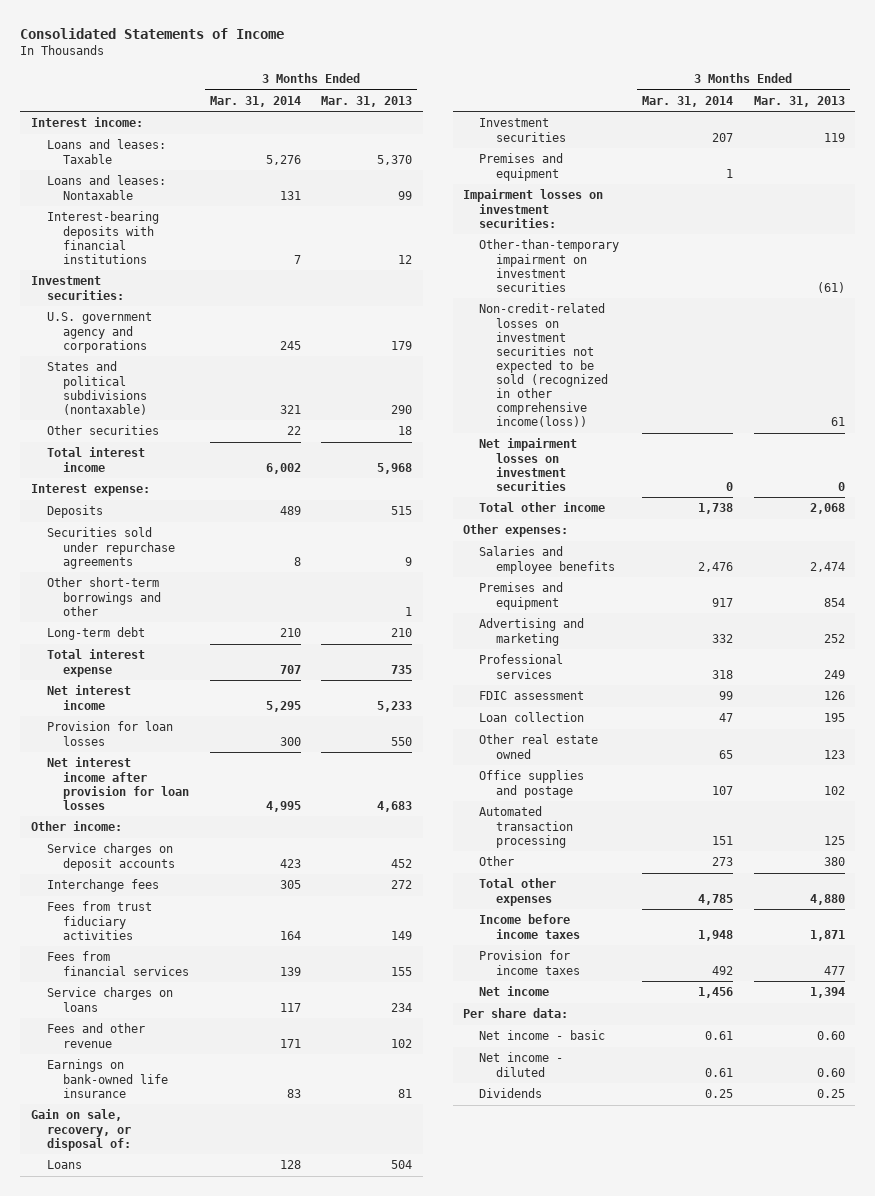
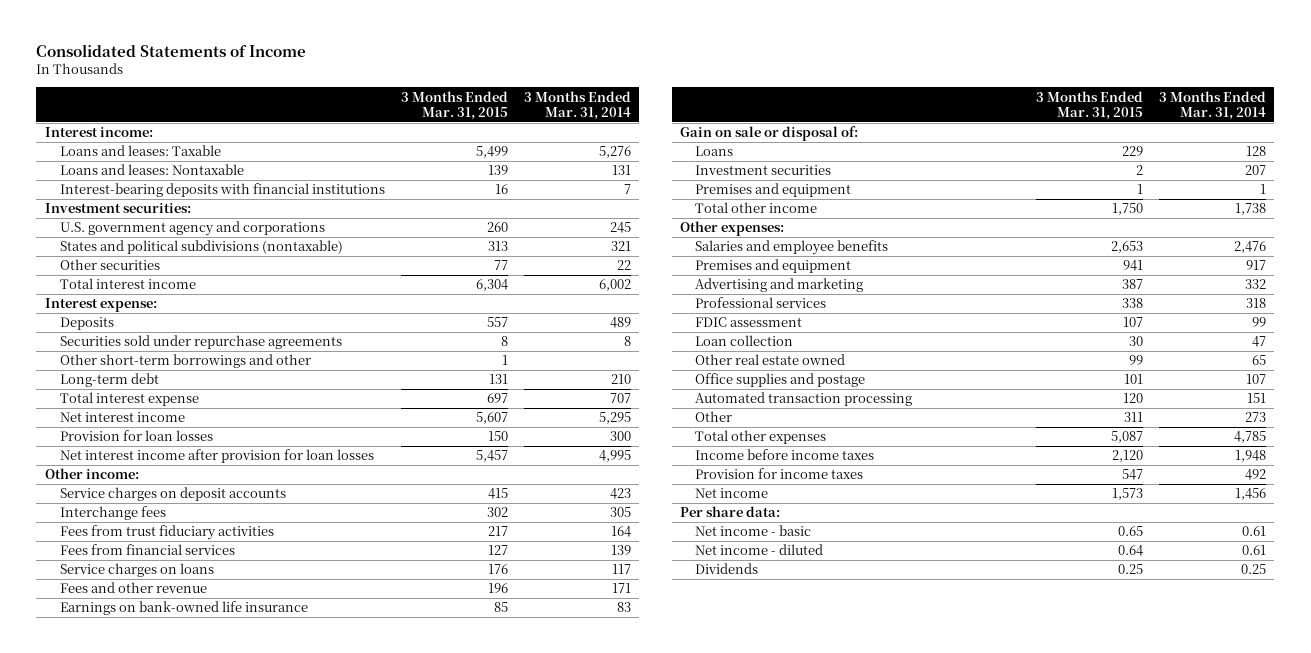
[321,95,413,107] Mar. 31, 2013 -> none
none -> [400,90,508,120] 3 Months Ended Mar. 31, 2015
[30,1109,131,1151] Gain on sale, recovery, or disposal of: -> [679,126,858,142] Gain on sale or disposal of:
[462,189,603,228] Impairment losses on investment securities: -> none
[479,239,620,292] Other-than-temporary impairment on investment securities -> none
[479,303,608,428] Non-credit-related losses on investment securities not expected to be sold (recognized in other comprehensive income(loss)) -> none
[479,438,578,491] Net impairment losses on investment securities -> none

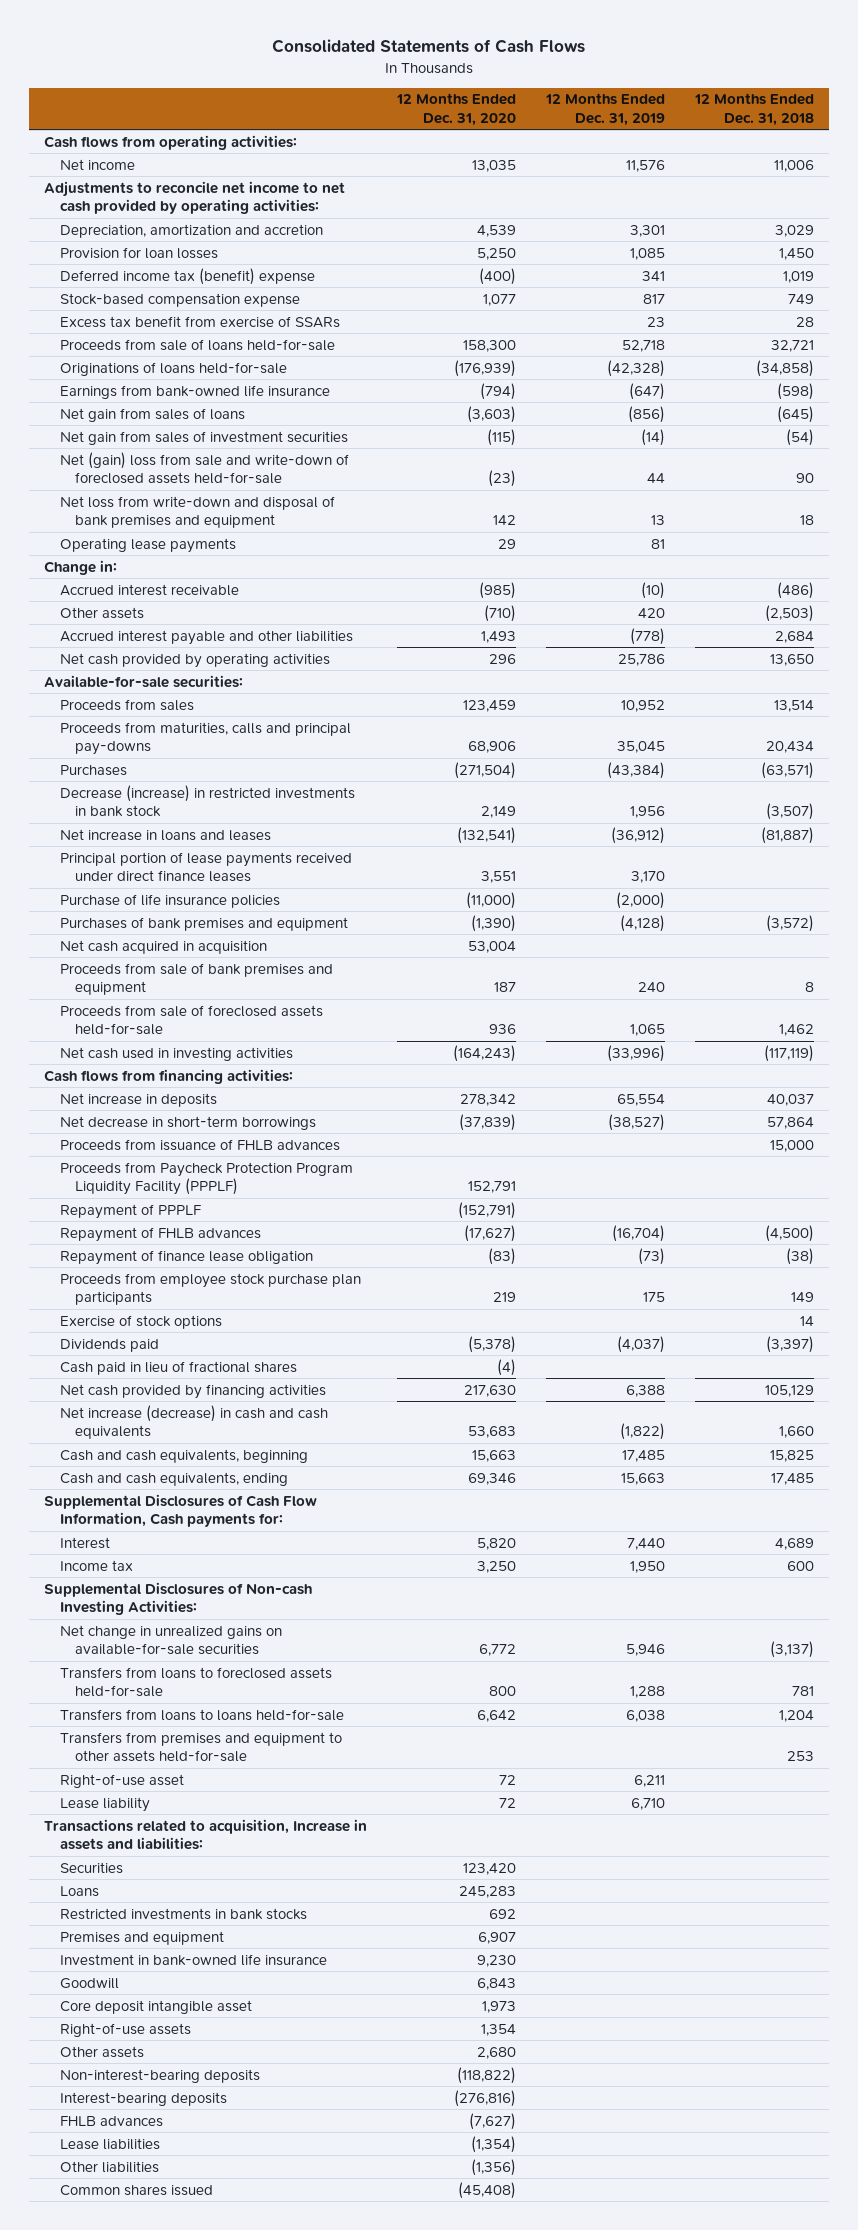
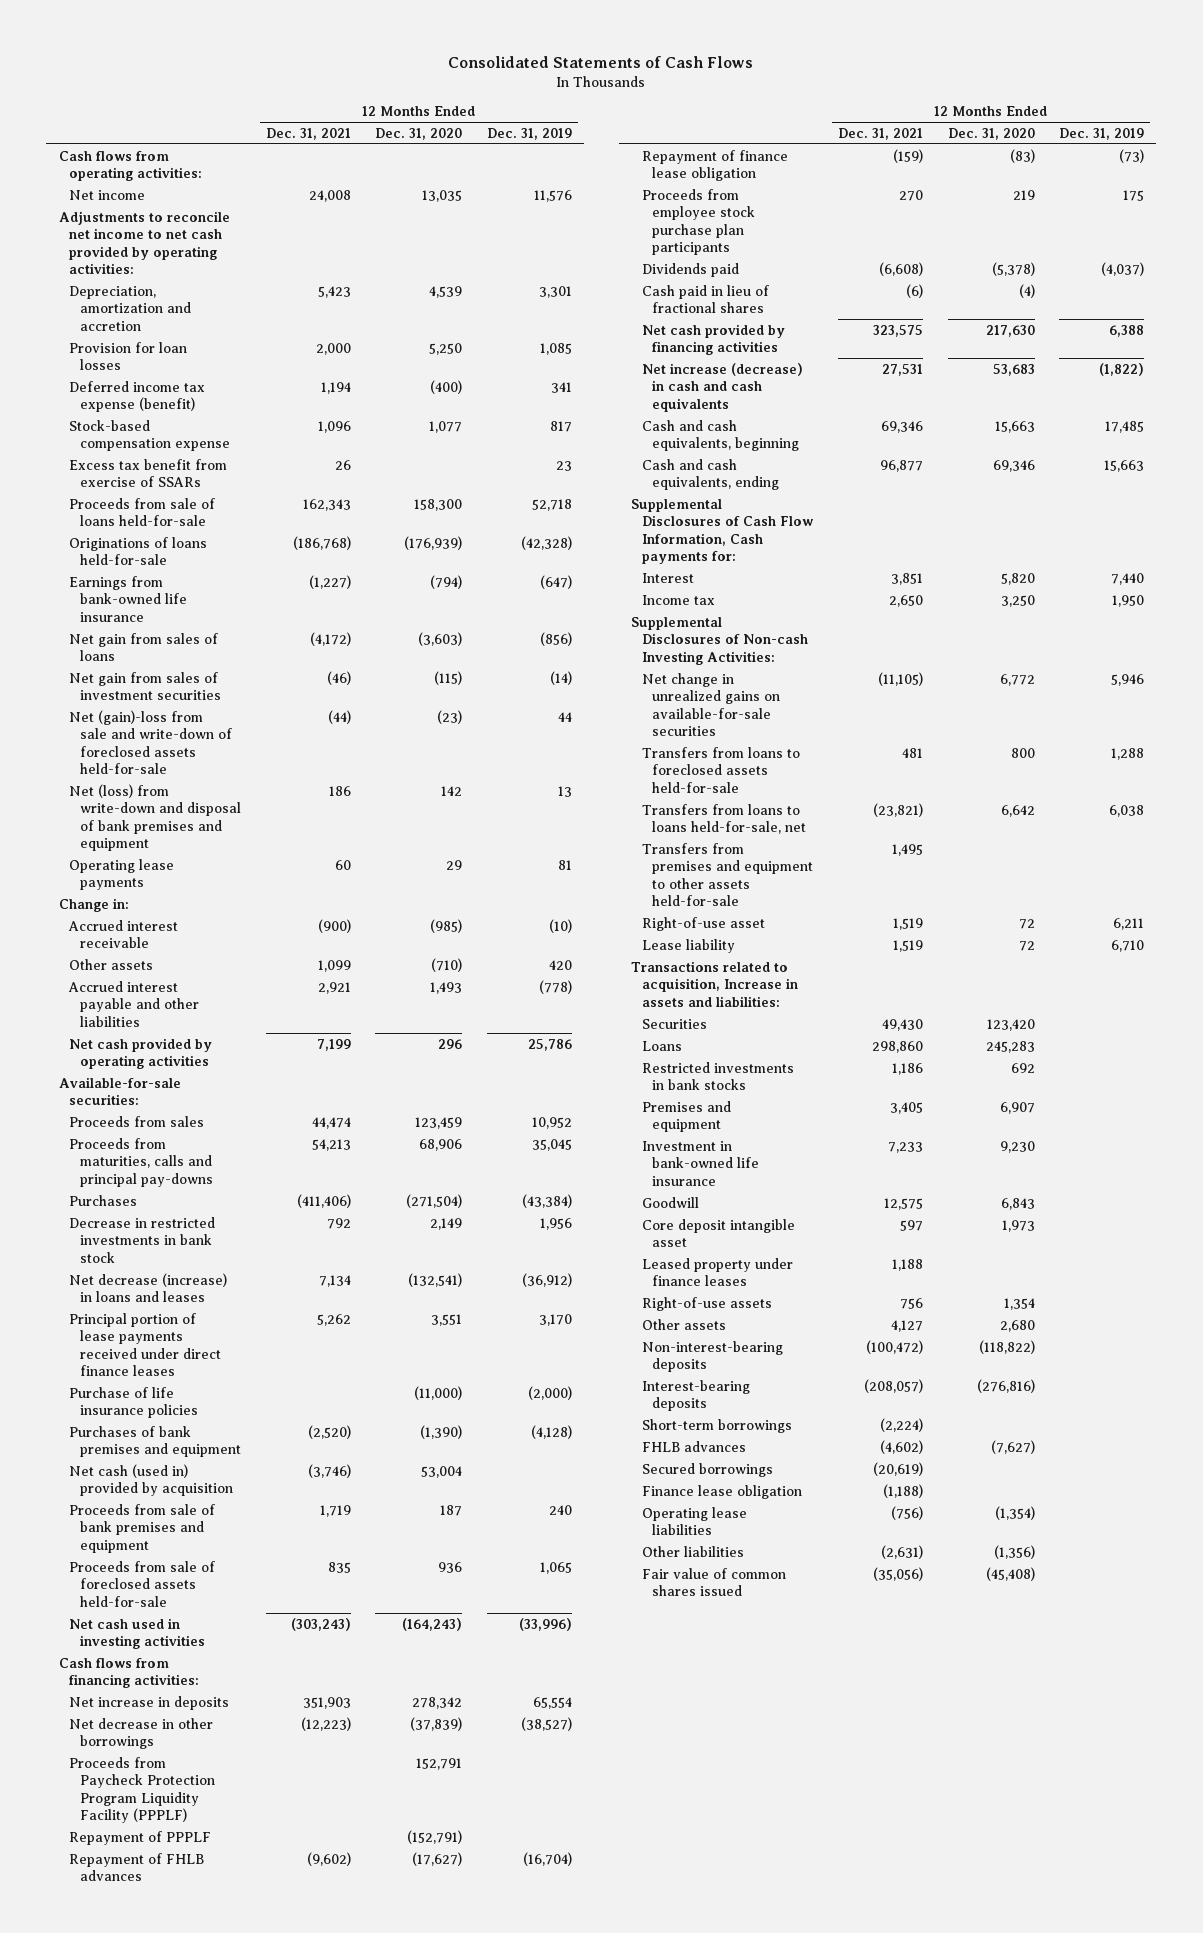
[694,93,815,126] 12 Months Ended Dec. 31, 2018 -> none
none -> [265,127,351,140] Dec. 31, 2021
[59,267,315,285] Deferred income tax (benefit) expense -> [69,380,206,413] Deferred income tax expense (benefit)
[59,451,349,484] Net (gain) loss from sale and write-down of foreclosed assets held-for-sale -> [69,709,233,775] Net (gain)-loss from sale and write-down of foreclosed assets held-for-sale
[59,495,335,528] Net loss from write-down and disposal of bank premises and equipment -> [69,783,242,852] Net (loss) from write-down and disposal of bank premises and equipment
[59,784,355,817] Decrease (increase) in restricted investments in bank stock -> [69,1216,216,1263] Decrease in restricted investments in bank stock
[59,828,271,841] Net increase in loans and leases -> [69,1272,228,1303] Net decrease (increase) in loans and leases
[59,939,267,954] Net cash acquired in acquisition -> [69,1463,234,1497] Net cash (used in) provided by acquisition
[59,1138,340,1151] Proceeds from issuance of FHLB advances -> none
[59,1115,316,1130] Net decrease in short-term borrowings -> [69,1717,214,1750] Net decrease in other borrowings
[59,1314,222,1329] Exercise of stock options -> none
[59,1708,344,1721] Transfers from loans to loans held-for-sale -> [641,803,807,835] Transfers from loans to loans held-for-sale, net
none -> [641,1257,793,1287] Leased property under finance leases
none -> [641,1418,792,1433] Short-term borrowings
none -> [641,1462,773,1477] Secured borrowings
none -> [641,1484,802,1499] Finance lease obligation
[59,2137,160,2150] Lease liabilities -> [641,1506,747,1536] Operating lease liabilities
[59,2184,213,2196] Common shares issued -> [641,1567,786,1597] Fair value of common shares issued

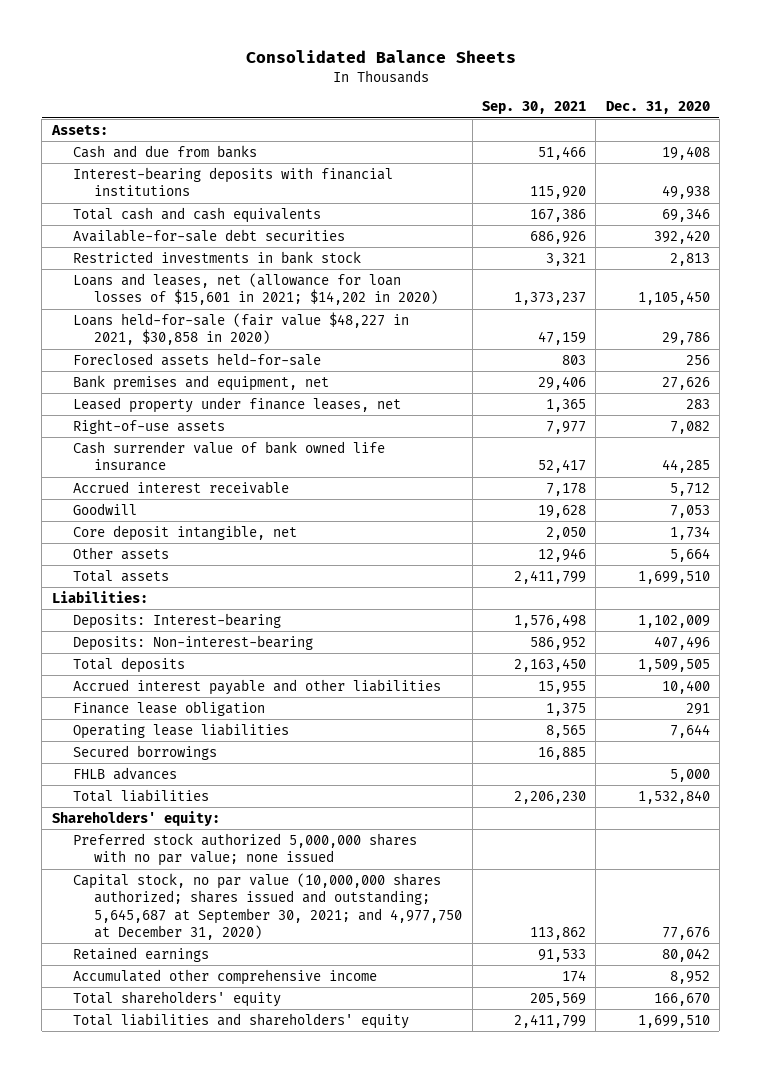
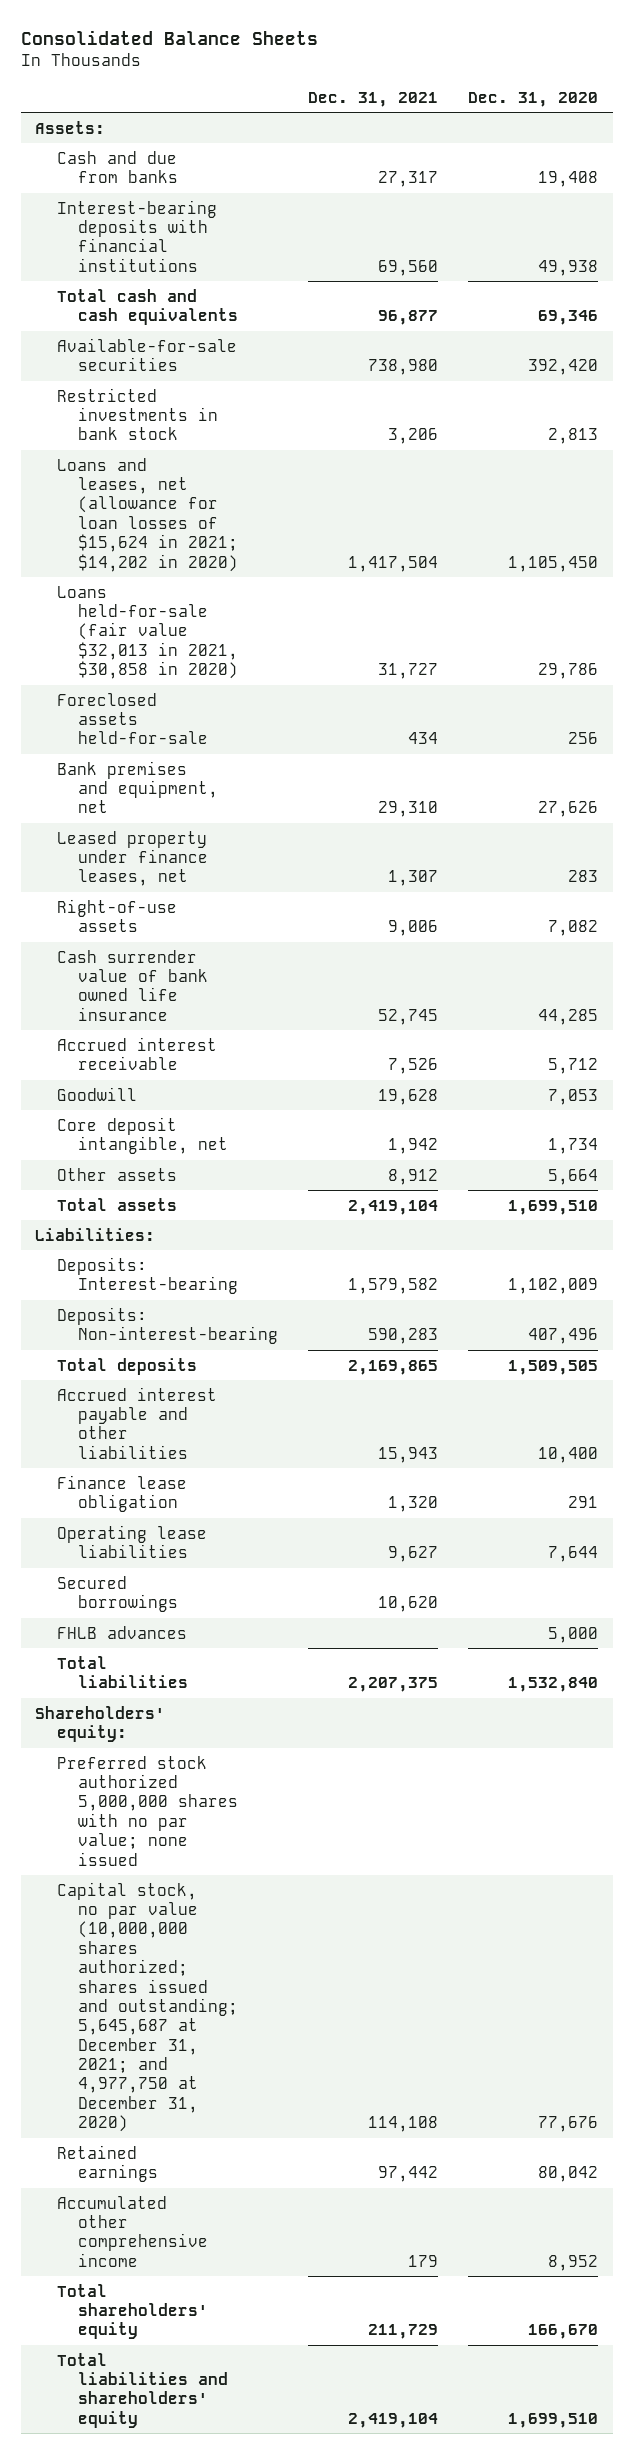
[481,101,586,115] Sep. 30, 2021 -> none
none -> [307,91,438,107] Dec. 31, 2021
[72,228,345,242] Available-for-sale debt securities -> [56,337,237,372] Available-for-sale securities
[72,272,439,306] Loans and leases, net (allowance for loan losses of $15,601 in 2021; $14,202 in 2020) -> [56,457,238,572] Loans and leases, net (allowance for loan losses of $15,624 in 2021; $14,202 in 2020)
[72,311,409,346] Loans held-for-sale (fair value $48,227 in 2021, $30,858 in 2020) -> [56,585,238,680] Loans held-for-sale (fair value $32,013 in 2021, $30,858 in 2020)
[72,872,463,940] Capital stock, no par value (10,000,000 shares authorized; shares issued and outstanding; 5,645,687 at September 30, 2021; and 4,977,750 at December 31, 2020) -> [56,1881,238,2133] Capital stock, no par value (10,000,000 shares authorized; shares issued and outstanding; 5,645,687 at December 31, 2021; and 4,977,750 at December 31, 2020)

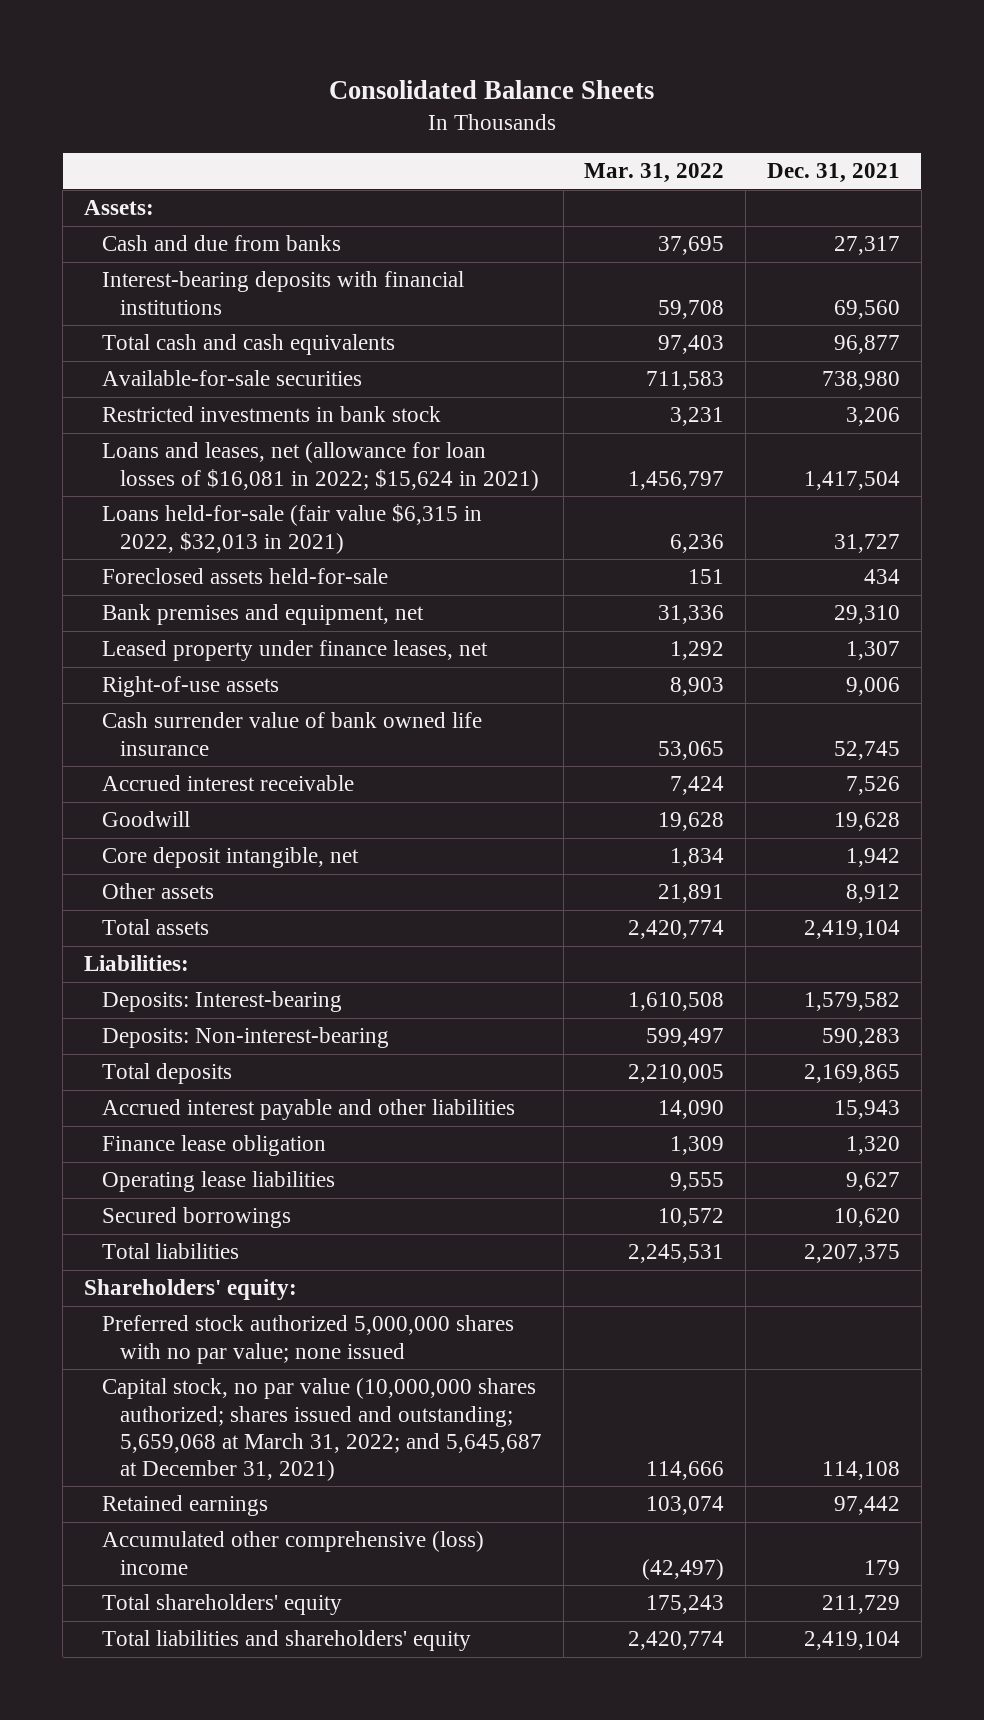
[467,91,598,107] Dec. 31, 2020 -> none
none -> [584,163,725,184] Mar. 31, 2022
[56,457,238,572] Loans and leases, net (allowance for loan losses of $15,624 in 2021; $14,202 in 2020) -> [102,442,540,491] Loans and leases, net (allowance for loan losses of $16,081 in 2022; $15,624 in 2021)
[56,585,238,680] Loans held-for-sale (fair value $32,013 in 2021, $30,858 in 2020) -> [102,504,483,554] Loans held-for-sale (fair value $6,315 in 2022, $32,013 in 2021)
[56,1625,187,1639] FHLB advances -> none
[56,1881,238,2133] Capital stock, no par value (10,000,000 shares authorized; shares issued and outstanding; 5,645,687 at December 31, 2021; and 4,977,750 at December 31, 2020) -> [102,1378,543,1481] Capital stock, no par value (10,000,000 shares authorized; shares issued and outstanding; 5,659,068 at March 31, 2022; and 5,645,687 at December 31, 2021)
[56,2195,208,2267] Accumulated other comprehensive income -> [102,1531,485,1575] Accumulated other comprehensive (loss) income

